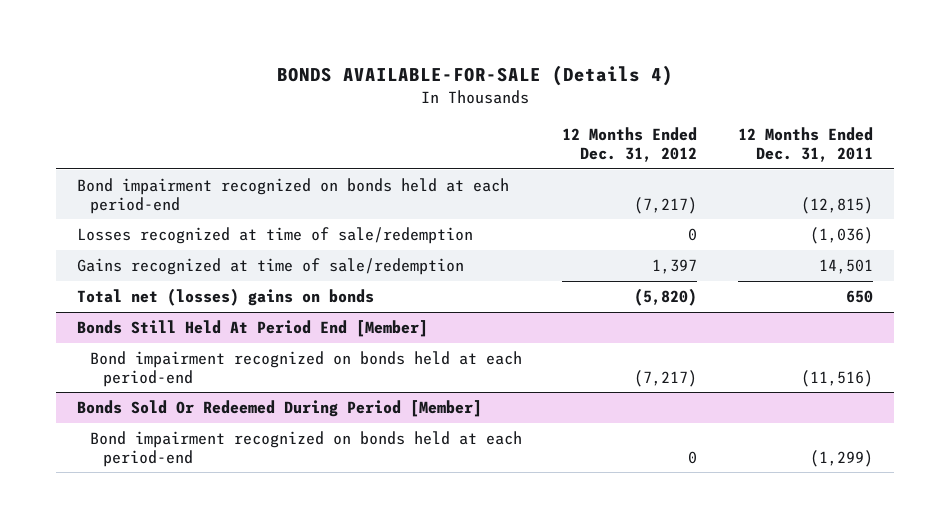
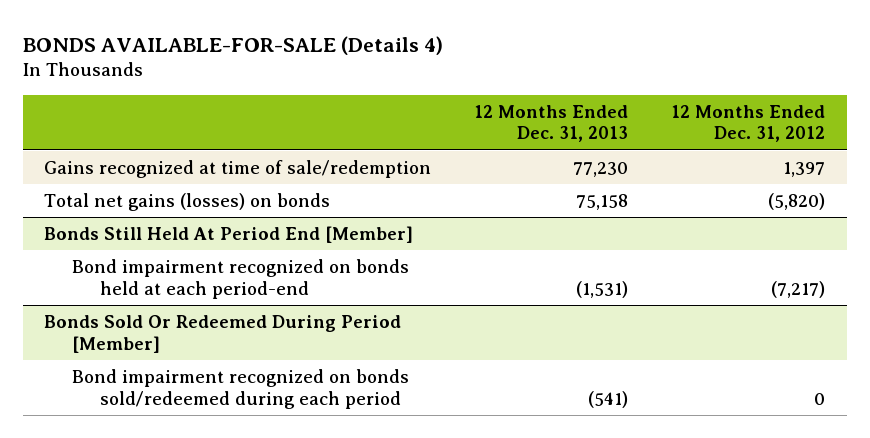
[738,127,874,163] 12 Months Ended Dec. 31, 2011 -> none
none -> [474,104,629,143] 12 Months Ended Dec. 31, 2013
[76,177,509,214] Bond impairment recognized on bonds held at each period-end -> none
[76,226,473,244] Losses recognized at time of sale/redemption -> none
[76,287,374,306] Total net (losses) gains on bonds -> [44,192,331,211] Total net gains (losses) on bonds
[89,430,522,467] Bond impairment recognized on bonds held at each period-end -> [72,368,410,409] Bond impairment recognized on bonds sold/redeemed during each period

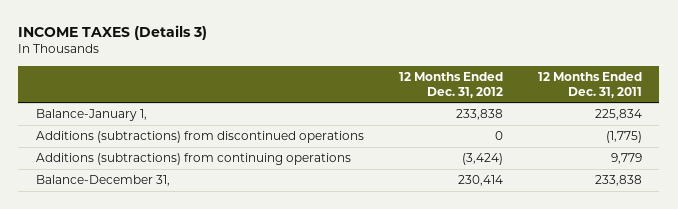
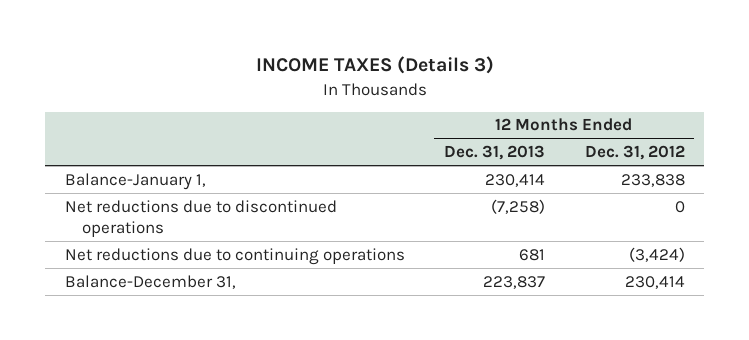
[537,71,642,98] 12 Months Ended Dec. 31, 2011 -> none
none -> [444,145,546,161] Dec. 31, 2013
[35,131,364,144] Additions (subtractions) from discontinued operations -> [64,199,337,238] Net reductions due to discontinued operations
[35,153,351,166] Additions (subtractions) from continuing operations -> [64,247,405,265] Net reductions due to continuing operations

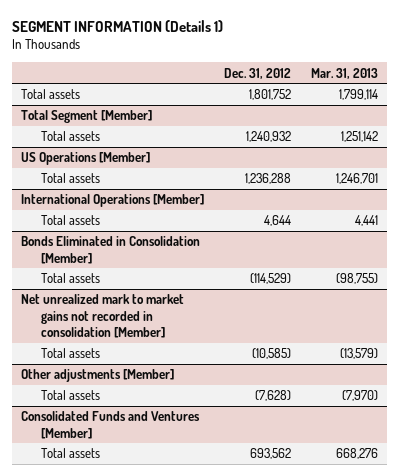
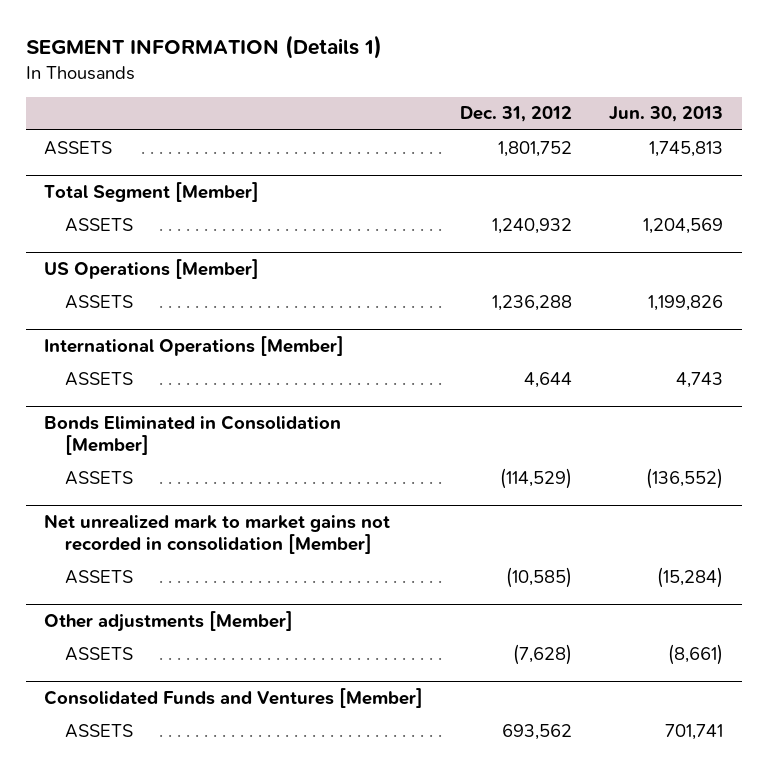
[310,67,378,79] Mar. 31, 2013 -> none
none -> [609,106,724,123] Jun. 30, 2013
[21,89,81,100] Total assets -> [44,140,113,155] ASSETS
[41,131,101,142] Total assets -> [64,217,133,232] ASSETS
[41,173,101,184] Total assets -> [64,294,133,309] ASSETS
[41,215,101,226] Total assets -> [64,371,133,386] ASSETS
[41,273,101,284] Total assets -> [64,470,133,485] ASSETS
[41,348,101,359] Total assets -> [64,569,133,584] ASSETS
[41,390,101,401] Total assets -> [64,646,133,661] ASSETS
[41,448,101,459] Total assets -> [64,723,133,738] ASSETS

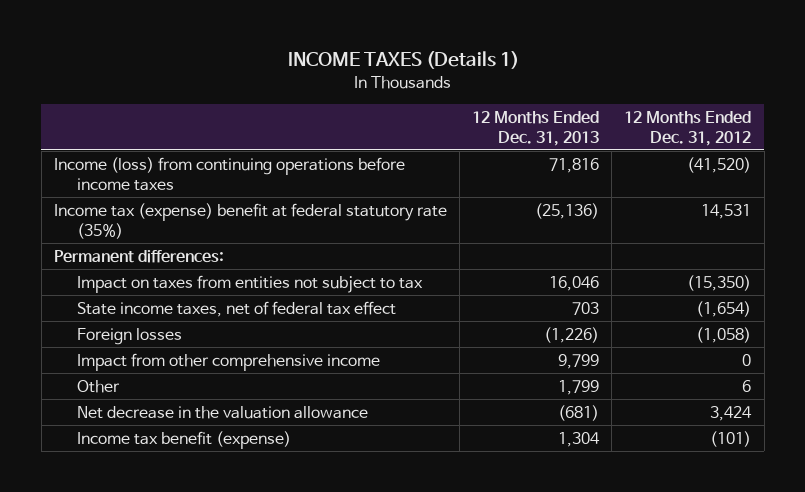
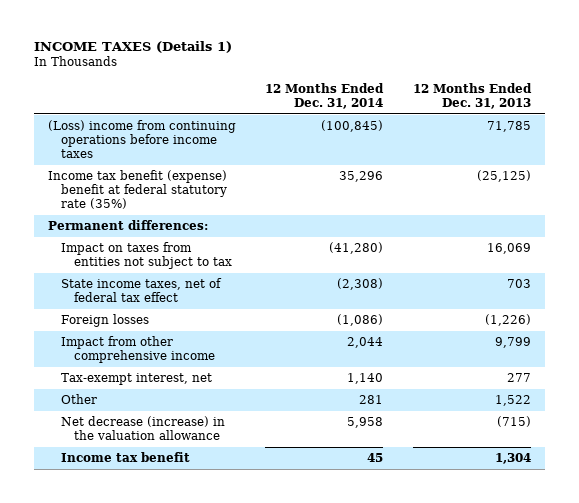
[624,110,752,146] 12 Months Ended Dec. 31, 2012 -> none
none -> [265,82,385,109] 12 Months Ended Dec. 31, 2014
[53,156,405,191] Income (loss) from continuing operations before income taxes -> [48,120,237,158] (Loss) income from continuing operations before income taxes
[549,157,600,173] 71,816 -> [486,121,531,133] 71,785
[53,202,447,239] Income tax (expense) benefit at federal statutory rate (35%) -> [48,170,228,209] Income tax benefit (expense) benefit at federal statutory rate (35%)
[535,202,600,219] (25,136) -> [476,170,531,183] (25,125)
[549,275,600,291] 16,046 -> [486,243,531,255] 16,069
none -> [61,373,213,386] Tax-exempt interest, net
[558,379,600,395] 1,799 -> [494,395,531,407] 1,522
[77,405,369,419] Net decrease in the valuation allowance -> [61,416,226,440] Net decrease (increase) in the valuation allowance
[558,404,600,421] (681) -> [496,416,531,428] (715)
[77,430,292,449] Income tax benefit (expense) -> [61,452,191,463] Income tax benefit

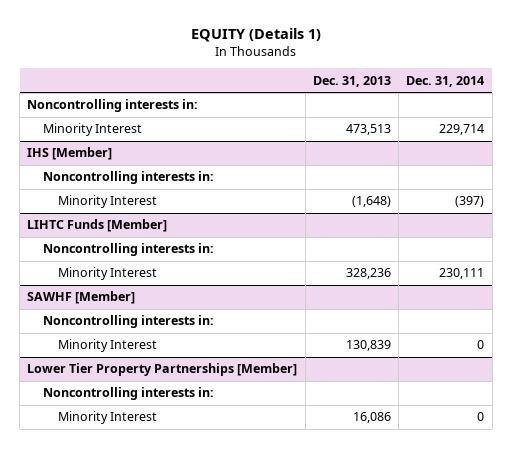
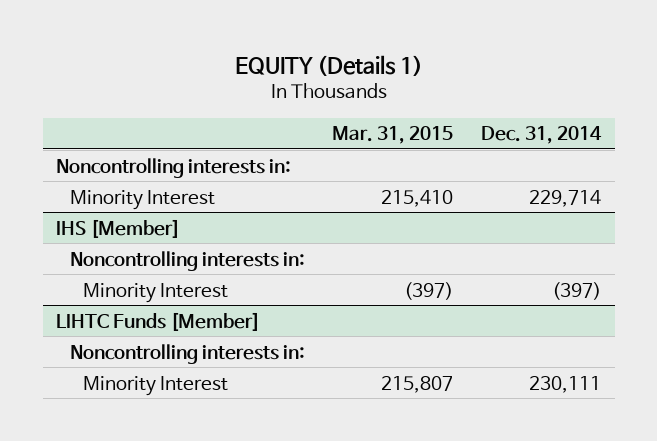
[312,75,391,87] Dec. 31, 2013 -> none
none -> [332,126,454,145] Mar. 31, 2015
[27,291,136,305] SAWHF [Member] -> none
[42,315,214,329] Noncontrolling interests in: -> none
[57,339,157,353] Minority Interest -> none
[27,363,298,377] Lower Tier Property Partnerships [Member] -> none
[42,387,214,401] Noncontrolling interests in: -> none
[57,411,157,425] Minority Interest -> none

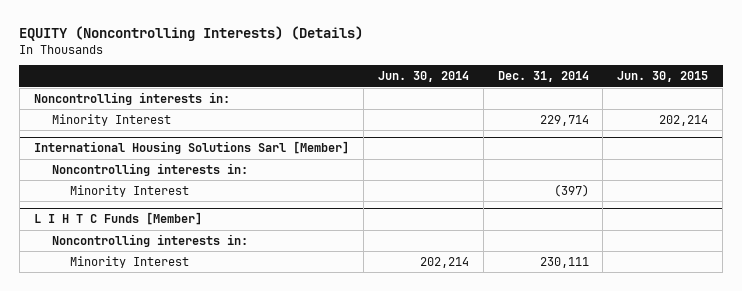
[234,54,423,76] EQUITY (Details 1) -> [19,25,364,41] EQUITY (Noncontrolling Interests) (Details)
[332,126,454,145] Mar. 31, 2015 -> none
none -> [377,71,469,83] Jun. 30, 2014
none -> [617,71,709,83] Jun. 30, 2015
[56,218,181,238] IHS [Member] -> [33,141,349,155] International Housing Solutions Sarl [Member]
[56,311,261,331] LIHTC Funds [Member] -> [33,212,202,226] L I H T C Funds [Member]

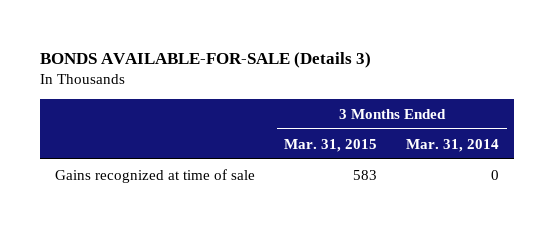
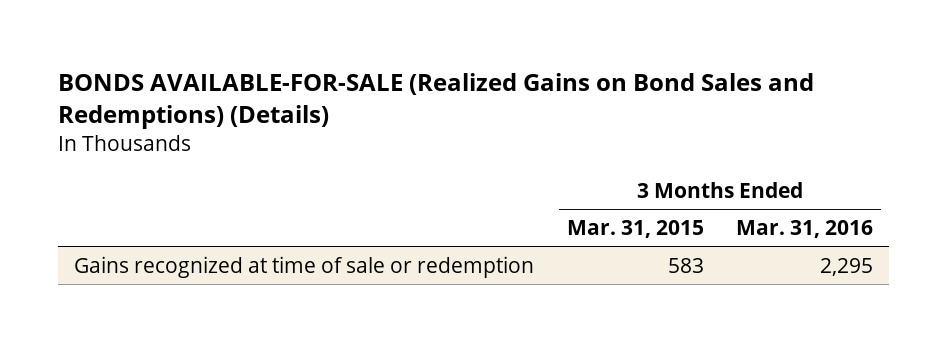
[40,51,372,68] BONDS AVAILABLE-FOR-SALE (Details 3) -> [58,72,815,130] BONDS AVAILABLE-FOR-SALE (Realized Gains on Bond Sales and Redemptions) (Details)
[406,138,500,152] Mar. 31, 2014 -> none
none -> [735,220,873,239] Mar. 31, 2016
[54,168,255,183] Gains recognized at time of sale -> [74,255,535,278] Gains recognized at time of sale or redemption

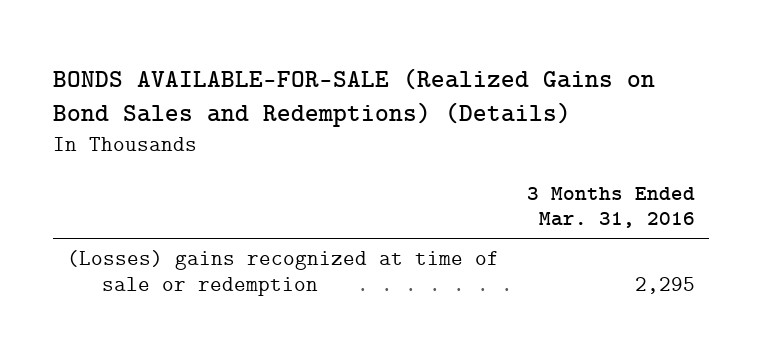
[566,220,704,239] Mar. 31, 2015 -> none
[74,255,535,278] Gains recognized at time of sale or redemption -> [66,250,499,296] (Losses) gains recognized at time of sale or redemption

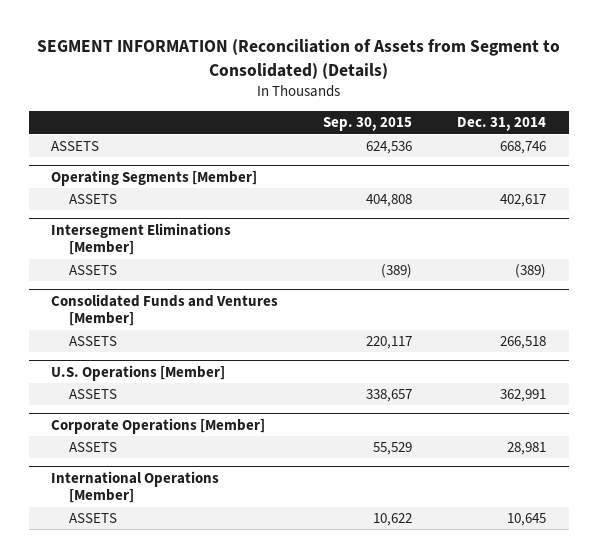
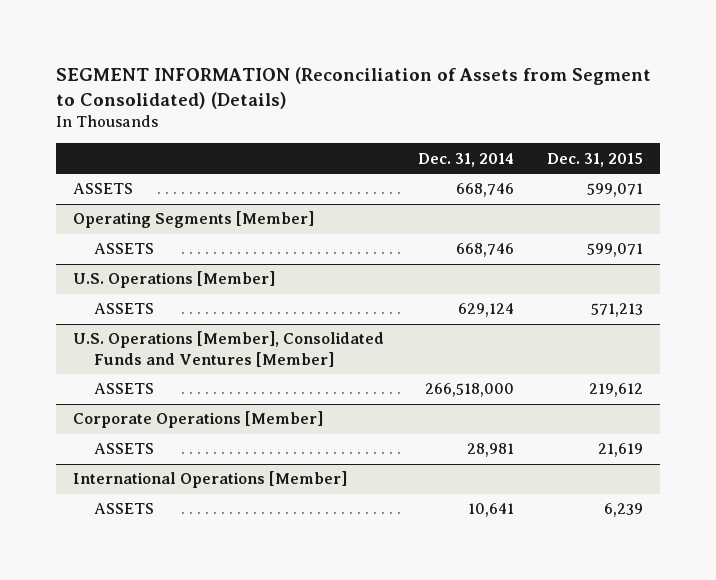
[323,117,413,132] Sep. 30, 2015 -> none
none -> [547,152,644,167] Dec. 31, 2015
[51,222,232,256] Intersegment Eliminations [Member] -> none
[68,265,117,276] ASSETS -> none
[51,293,279,327] Consolidated Funds and Ventures [Member] -> none
[68,336,117,347] ASSETS -> none
[500,194,547,208] 402,617 -> [455,243,514,258] 668,746
[500,389,547,403] 362,991 -> [457,303,514,318] 629,124
none -> [72,331,384,367] U.S. Operations [Member], Consolidated Funds and Ventures [Member]
none -> [93,383,154,395] ASSETS
[507,513,547,527] 10,645 -> [467,503,514,518] 10,641

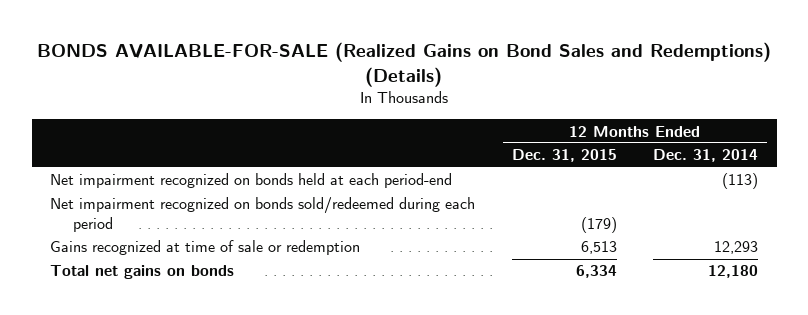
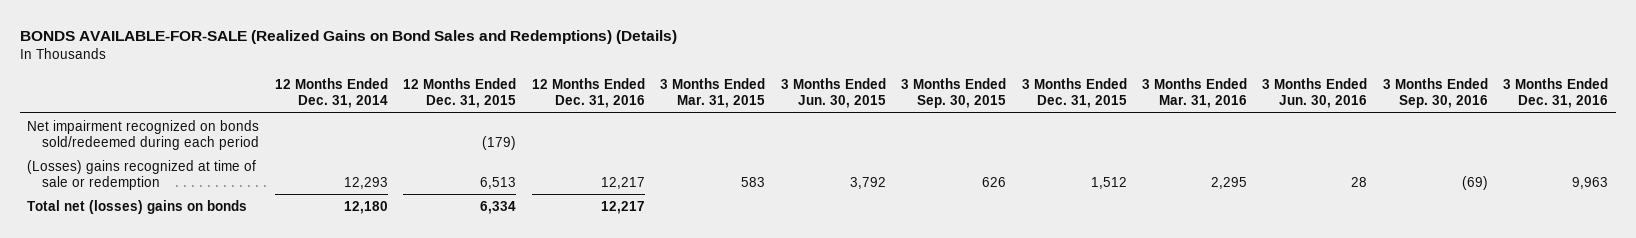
none -> [531,78,645,109] 12 Months Ended Dec. 31, 2016
none -> [660,78,766,109] 3 Months Ended Mar. 31, 2015
none -> [780,78,886,109] 3 Months Ended Jun. 30, 2015
none -> [901,78,1007,109] 3 Months Ended Sep. 30, 2015
none -> [1021,78,1127,109] 3 Months Ended Dec. 31, 2015
none -> [1142,78,1248,109] 3 Months Ended Mar. 31, 2016
none -> [1262,78,1368,109] 3 Months Ended Jun. 30, 2016
none -> [1382,78,1488,109] 3 Months Ended Sep. 30, 2016
none -> [1503,78,1609,109] 3 Months Ended Dec. 31, 2016
[50,173,453,189] Net impairment recognized on bonds held at each period-end -> none
[50,240,361,256] Gains recognized at time of sale or redemption -> [27,159,257,190] (Losses) gains recognized at time of sale or redemption
[50,265,235,280] Total net gains on bonds -> [27,199,248,214] Total net (losses) gains on bonds

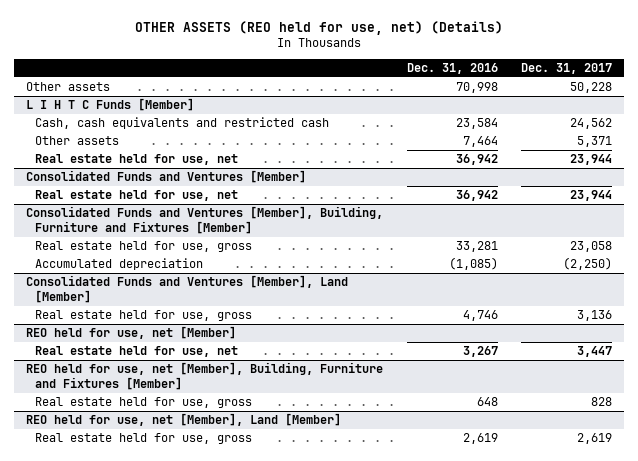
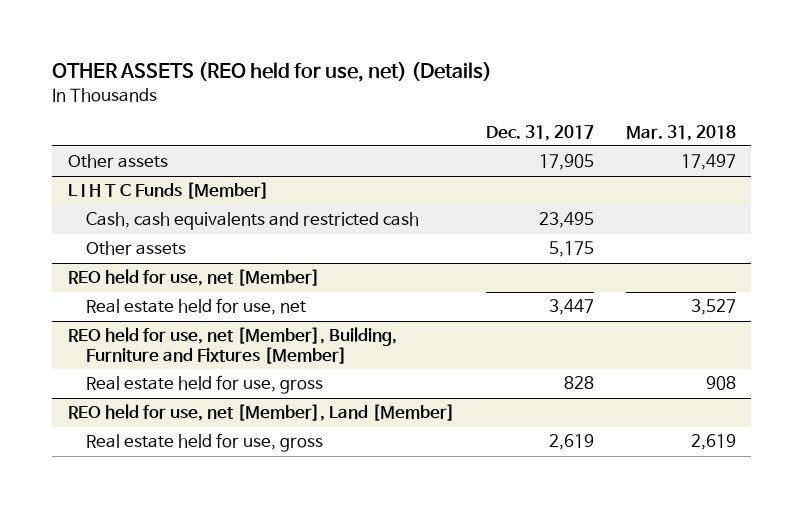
[406,63,498,75] Dec. 31, 2016 -> none
none -> [625,124,736,141] Mar. 31, 2018
[570,82,613,94] 50,228 -> [539,154,595,171] 17,905
[34,154,238,166] Real estate held for use, net -> none
[25,170,306,184] Consolidated Funds and Ventures [Member] -> none
[34,190,238,202] Real estate held for use, net -> none
[25,206,383,234] Consolidated Funds and Ventures [Member], Building, Furniture and Fixtures [Member] -> none
[34,241,252,253] Real estate held for use, gross -> none
[34,258,203,271] Accumulated depreciation -> none
[25,275,348,303] Consolidated Funds and Ventures [Member], Land [Member] -> none
[34,310,252,322] Real estate held for use, gross -> none
[570,118,613,130] 24,562 -> [539,212,595,229] 23,495
[577,136,613,148] 5,371 -> [549,241,595,258] 5,175

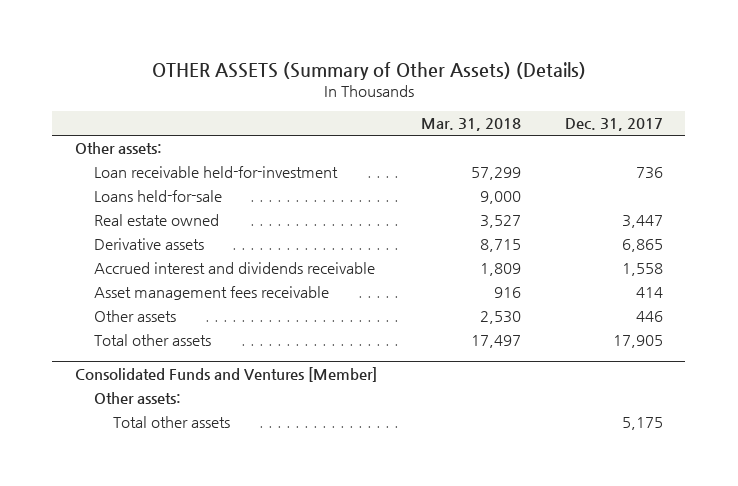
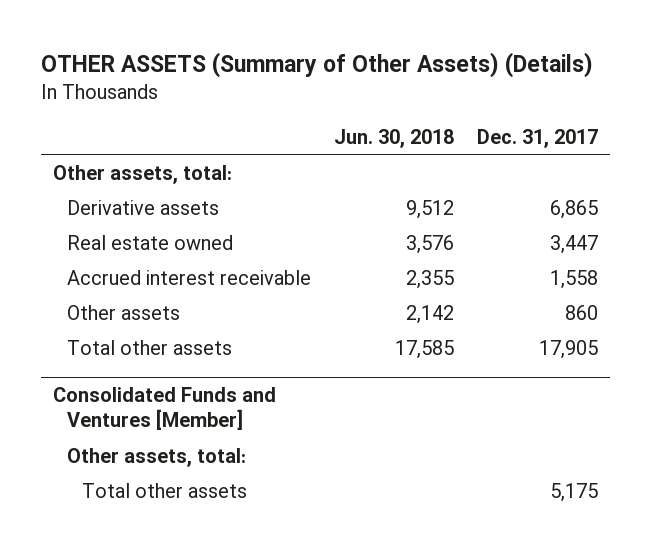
[420,118,521,132] Mar. 31, 2018 -> none
none -> [334,128,455,148] Jun. 30, 2018
[93,166,338,179] Loan receivable held-for-investment -> none
[93,190,222,203] Loans held-for-sale -> none
[74,142,162,155] Other assets: -> [52,164,232,184] Other assets, total:
[93,286,329,301] Asset management fees receivable -> none
[93,214,219,227] Real estate owned -> [67,234,234,250] Real estate owned
[93,262,375,275] Accrued interest and dividends receivable -> [67,269,312,285] Accrued interest receivable
[636,311,664,323] 446 -> [565,304,599,320] 860
[93,392,181,405] Other assets: -> [67,447,247,467] Other assets, total:

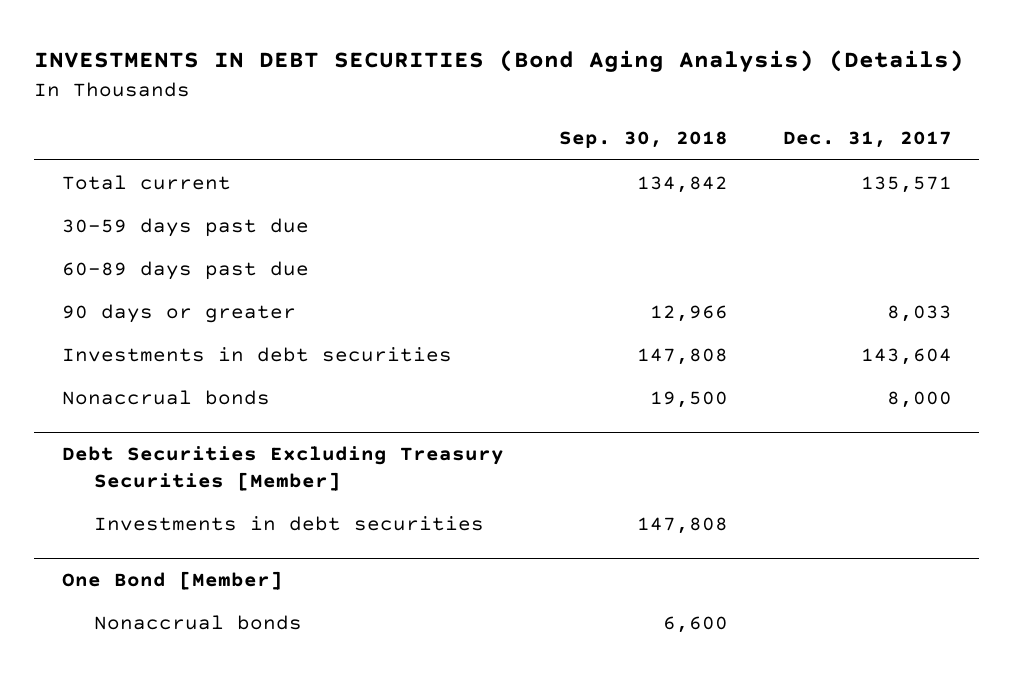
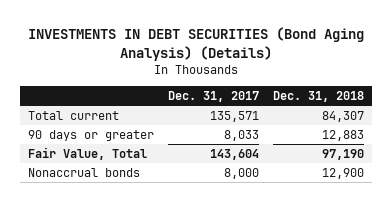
[558,131,728,149] Sep. 30, 2018 -> none
none -> [273,91,365,103] Dec. 31, 2018
[61,217,309,237] 30-59 days past due -> none
[61,260,309,280] 60-89 days past due -> none
[61,346,452,362] Investments in debt securities -> [27,146,147,160] Fair Value, Total
[61,446,504,492] Debt Securities Excluding Treasury Securities [Member] -> none
[94,515,485,531] Investments in debt securities -> none
[61,571,283,591] One Bond [Member] -> none
[94,614,303,630] Nonaccrual bonds -> none

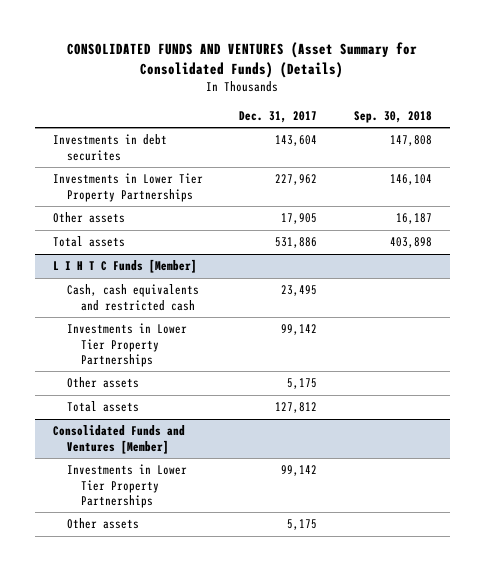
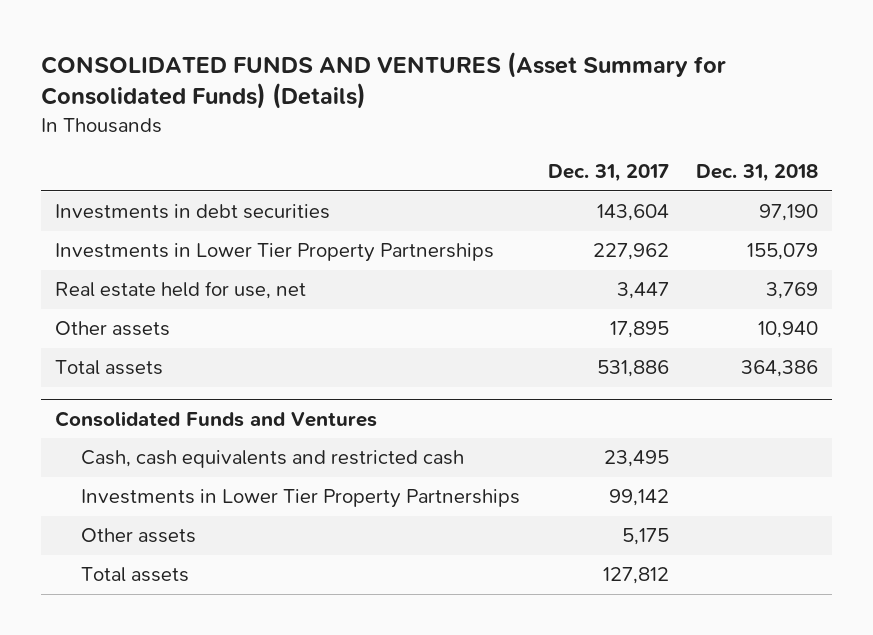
[353,110,432,123] Sep. 30, 2018 -> none
none -> [695,164,818,183] Dec. 31, 2018
[52,134,167,161] Investments in debt securites -> [54,204,330,220] Investments in debt securities
none -> [54,281,306,300] Real estate held for use, net
[281,213,318,225] 17,905 -> [609,321,669,339] 17,895
[52,259,197,274] L I H T C Funds [Member] -> none
none -> [54,410,377,427] Consolidated Funds and Ventures
[52,425,185,454] Consolidated Funds and Ventures [Member] -> none
[67,464,188,508] Investments in Lower Tier Property Partnerships -> none
[67,518,140,530] Other assets -> none

